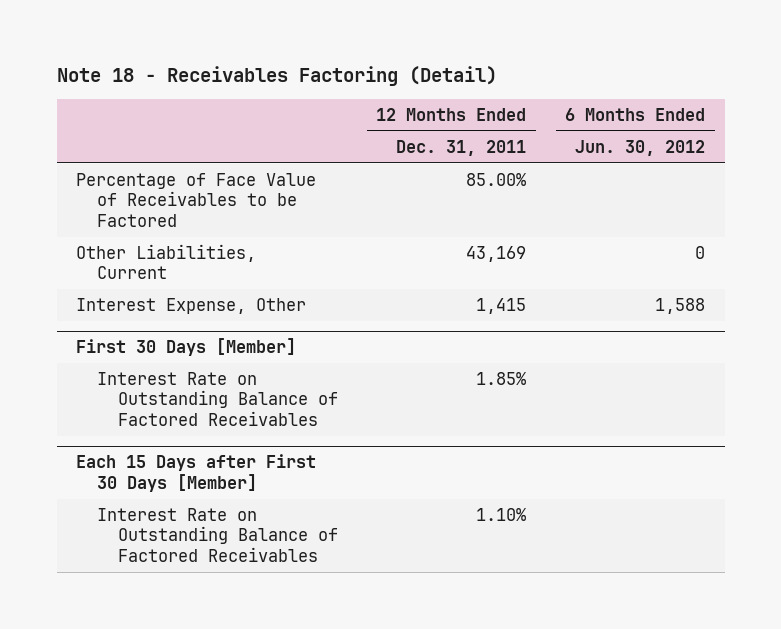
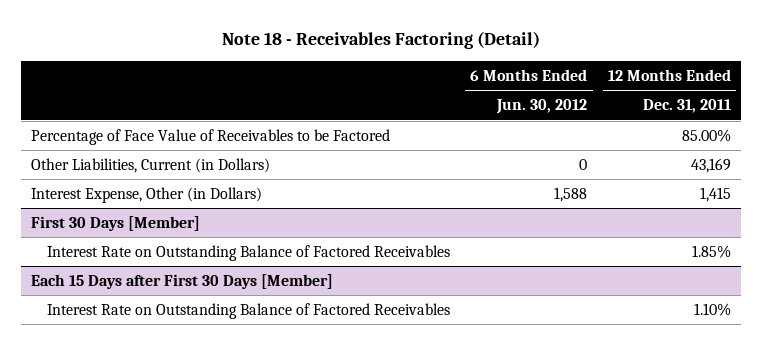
[76,243,257,280] Other Liabilities, Current -> [31,157,271,173] Other Liabilities, Current (in Dollars)
[76,297,307,314] Interest Expense, Other -> [31,186,263,203] Interest Expense, Other (in Dollars)

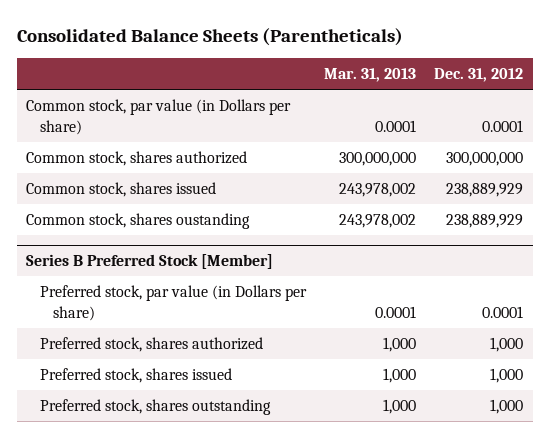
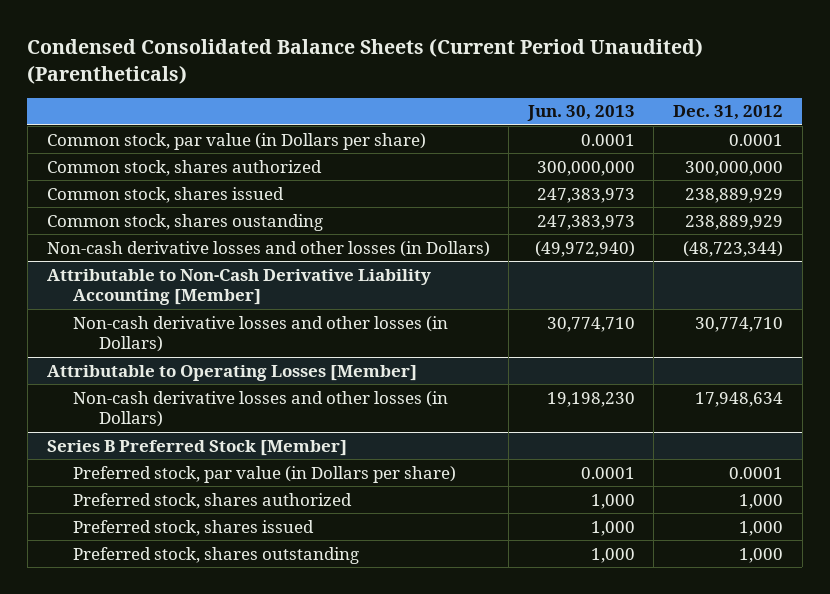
[17,28,404,47] Consolidated Balance Sheets (Parentheticals) -> [27,37,704,84] Condensed Consolidated Balance Sheets (Current Period Unaudited) (Parentheticals)
[324,68,417,83] Mar. 31, 2013 -> none
none -> [526,105,635,122] Jun. 30, 2013
none -> [46,240,490,257] Non-cash derivative losses and other losses (in Dollars)
none -> [46,268,431,306] Attributable to Non-Cash Derivative Liability Accounting [Member]
none -> [72,315,448,353] Non-cash derivative losses and other losses (in Dollars)
none -> [46,364,417,381] Attributable to Operating Losses [Member]
none -> [72,390,448,428] Non-cash derivative losses and other losses (in Dollars)

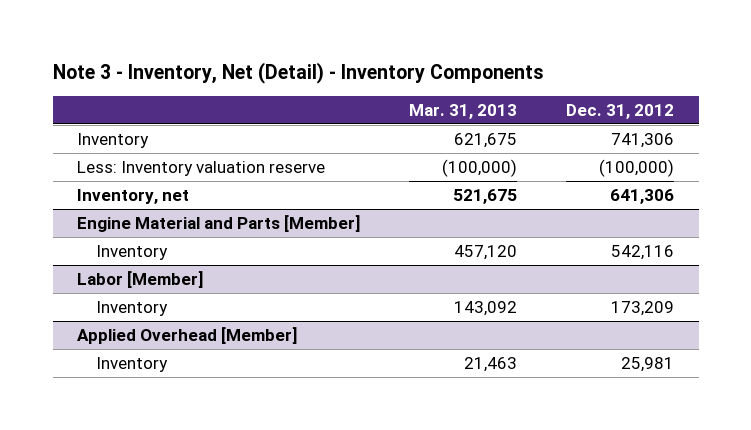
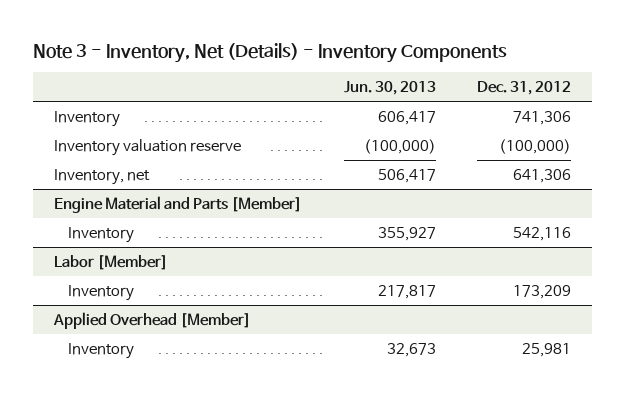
[52,61,544,84] Note 3 - Inventory, Net (Detail) - Inventory Components -> [33,42,508,63] Note 3 - Inventory, Net (Details) - Inventory Components
[409,103,518,119] Mar. 31, 2013 -> none
none -> [343,80,436,95] Jun. 30, 2013
[77,160,326,176] Less: Inventory valuation reserve -> [54,139,242,157] Inventory valuation reserve

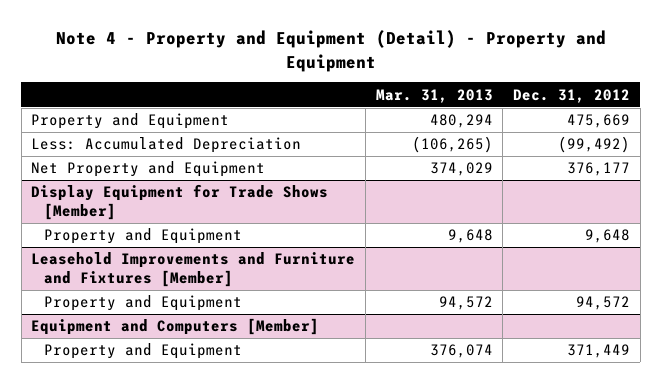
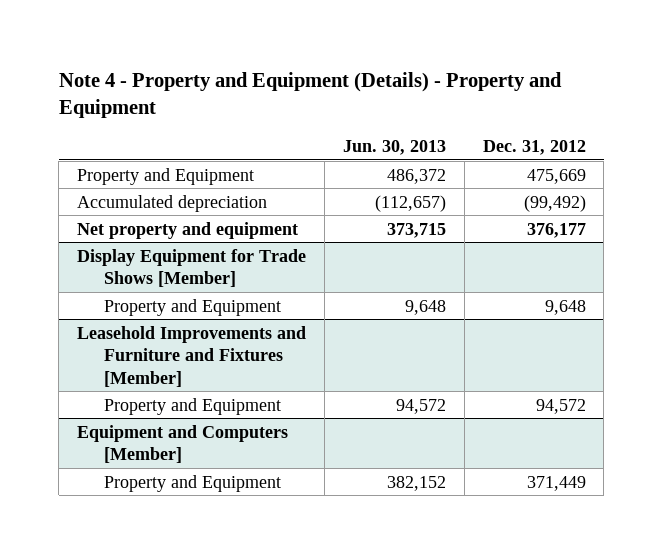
[55,30,606,72] Note 4 - Property and Equipment (Detail) - Property and Equipment -> [58,71,562,119] Note 4 - Property and Equipment (Details) - Property and Equipment
[375,88,493,103] Mar. 31, 2013 -> none
none -> [342,139,446,155] Jun. 30, 2013
[31,137,302,154] Less: Accumulated Depreciation -> [77,194,268,212] Accumulated depreciation
[31,161,266,178] Net Property and Equipment -> [77,221,299,239] Net property and equipment

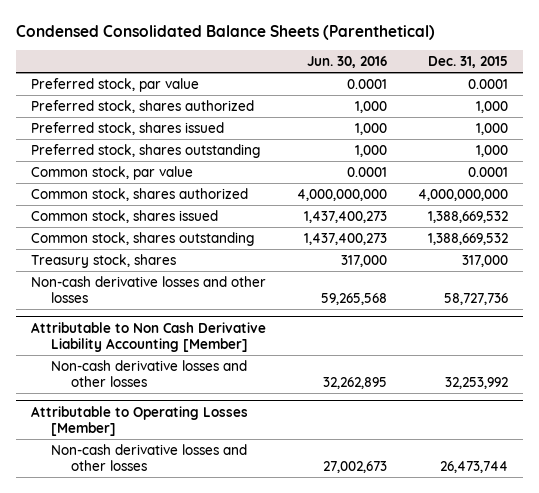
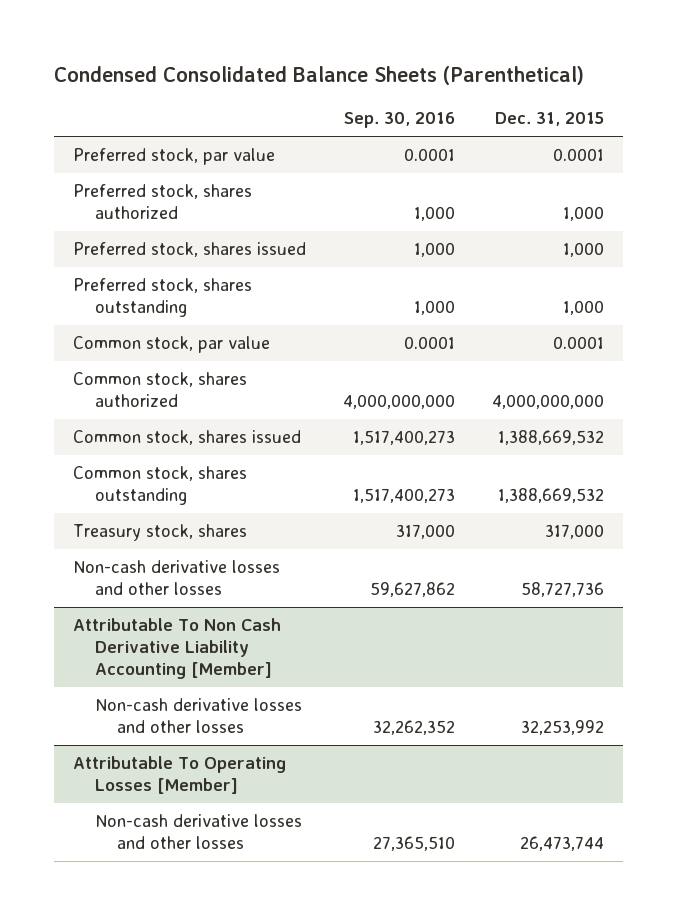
[306,56,387,69] Jun. 30, 2016 -> none
none -> [343,112,455,129] Sep. 30, 2016
[31,321,267,352] Attributable to Non Cash Derivative Liability Accounting [Member] -> [72,618,281,680] Attributable To Non Cash Derivative Liability Accounting [Member]
[31,405,249,436] Attributable to Operating Losses [Member] -> [72,756,286,795] Attributable To Operating Losses [Member]

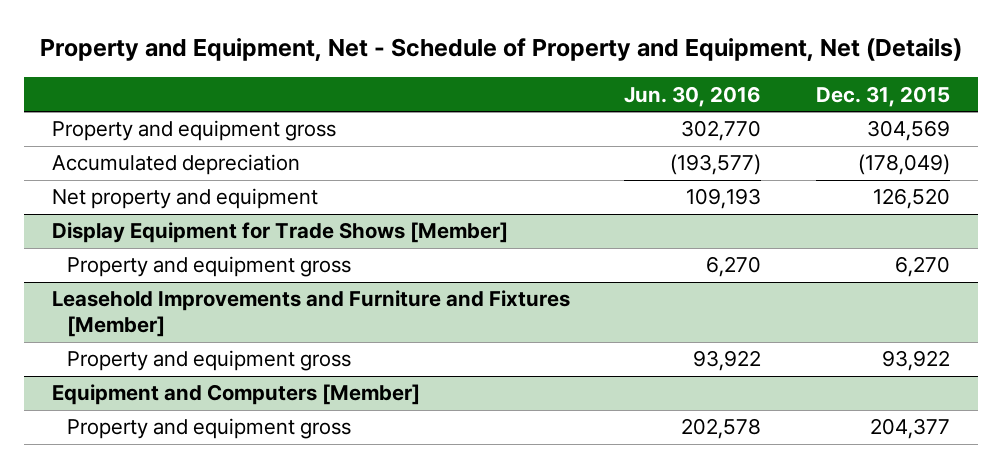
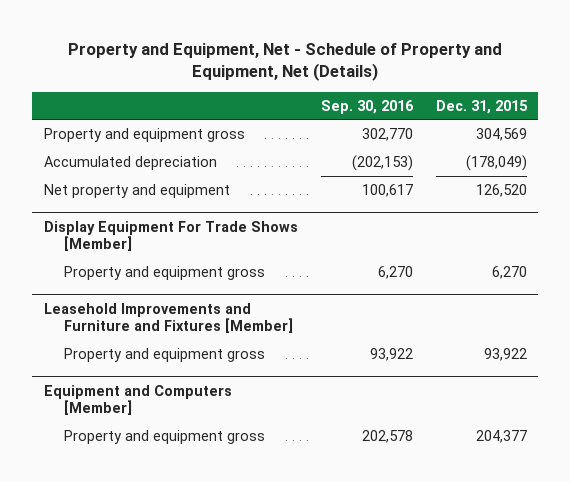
[624,85,762,107] Jun. 30, 2016 -> none
none -> [320,99,414,114] Sep. 30, 2016
[51,222,508,244] Display Equipment for Trade Shows [Member] -> [43,220,298,251] Display Equipment For Trade Shows [Member]

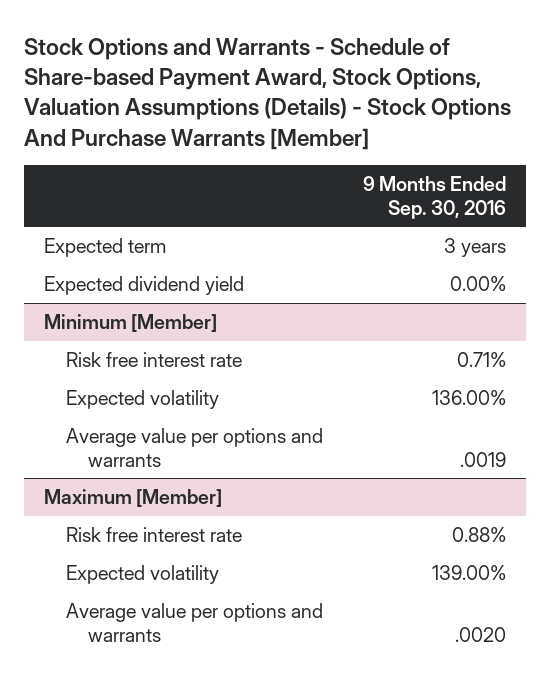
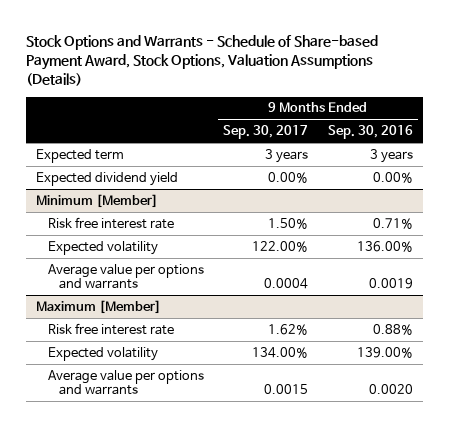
[24,37,512,150] Stock Options and Warrants - Schedule of Share-based Payment Award, Stock Options, Valuation Assumptions (Details) - Stock Options And Purchase Warrants [Member] -> [26,34,379,87] Stock Options and Warrants - Schedule of Share-based Payment Award, Stock Options, Valuation Assumptions (Details)
none -> [223,125,309,140] Sep. 30, 2017
[459,451,506,467] .0019 -> [368,278,413,290] 0.0019
[454,626,506,642] .0020 -> [368,384,413,395] 0.0020

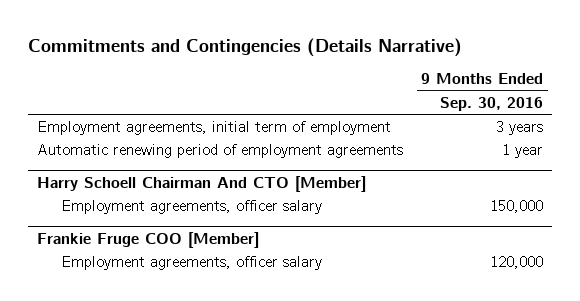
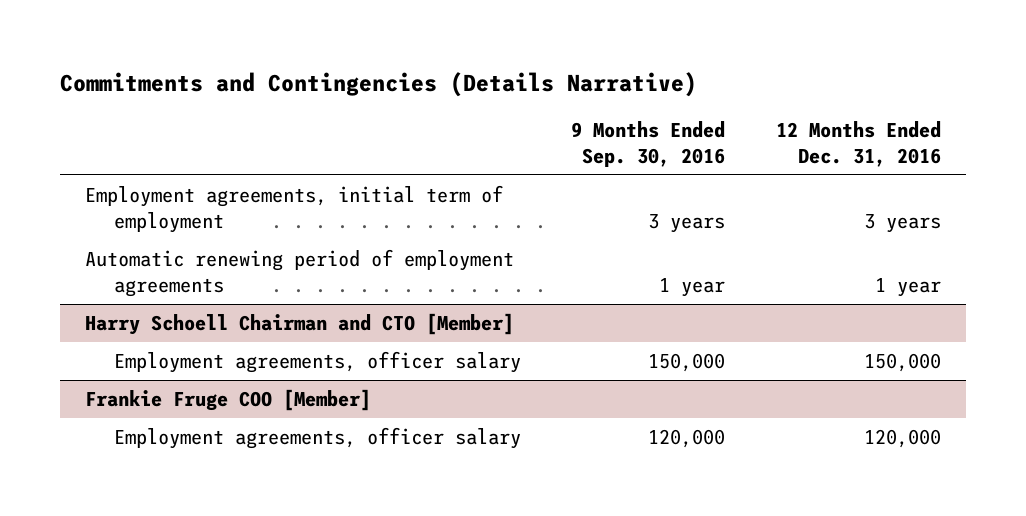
none -> [775,120,941,167] 12 Months Ended Dec. 31, 2016
[36,175,366,192] Harry Schoell Chairman And CTO [Member] -> [85,313,515,336] Harry Schoell Chairman and CTO [Member]

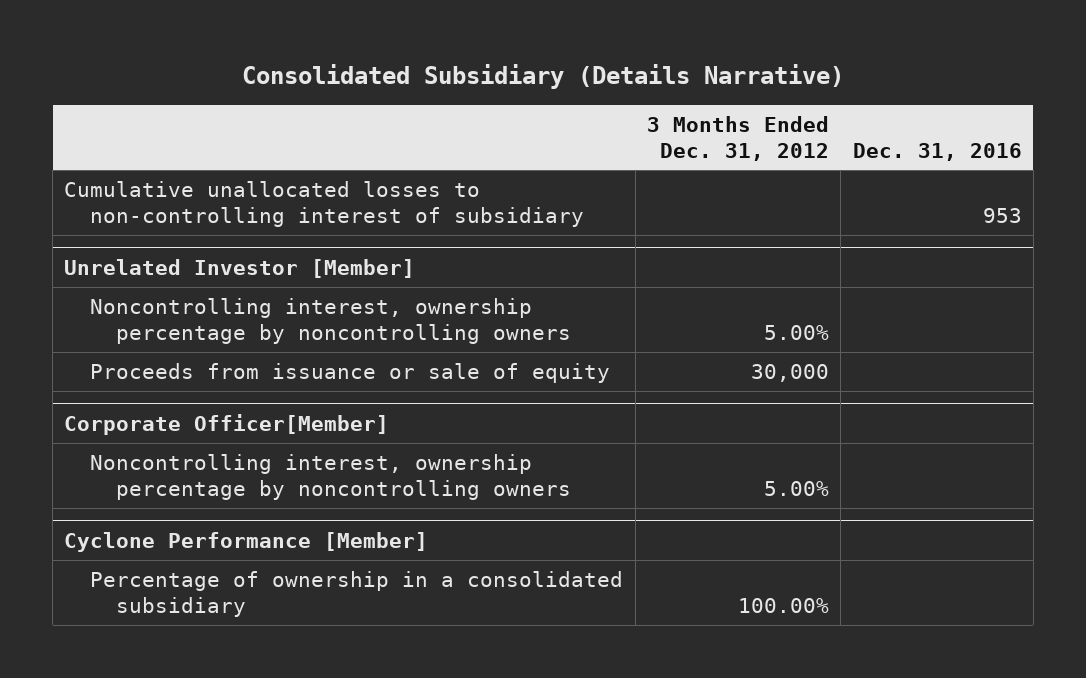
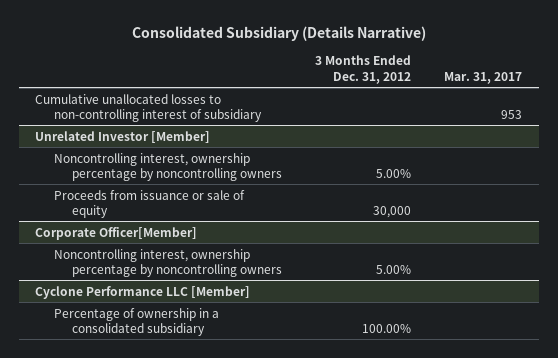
[852,142,1022,161] Dec. 31, 2016 -> none
none -> [444,71,523,84] Mar. 31, 2017
[64,531,429,552] Cyclone Performance [Member] -> [35,285,251,299] Cyclone Performance LLC [Member]

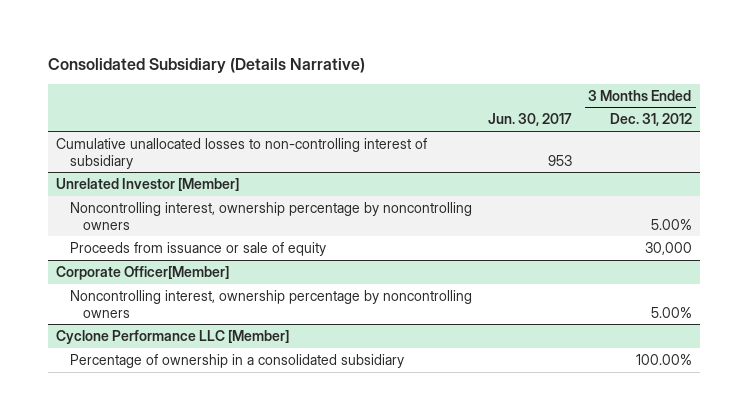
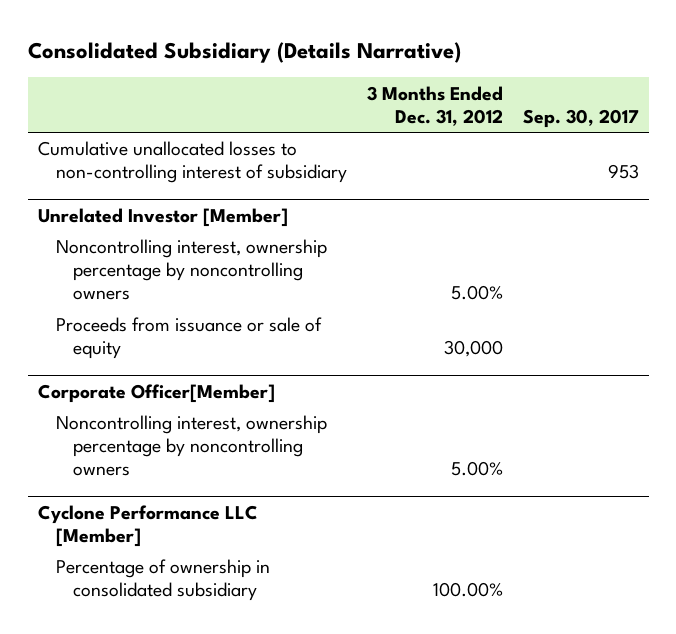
[488,113,573,127] Jun. 30, 2017 -> none
none -> [522,108,639,128] Sep. 30, 2017
[69,354,404,369] Percentage of ownership in a consolidated subsidiary -> [55,559,270,602] Percentage of ownership in consolidated subsidiary

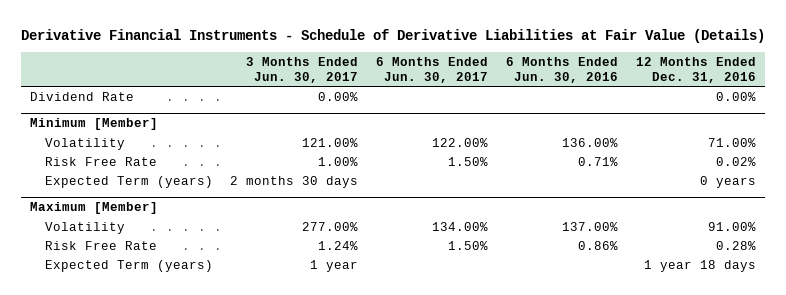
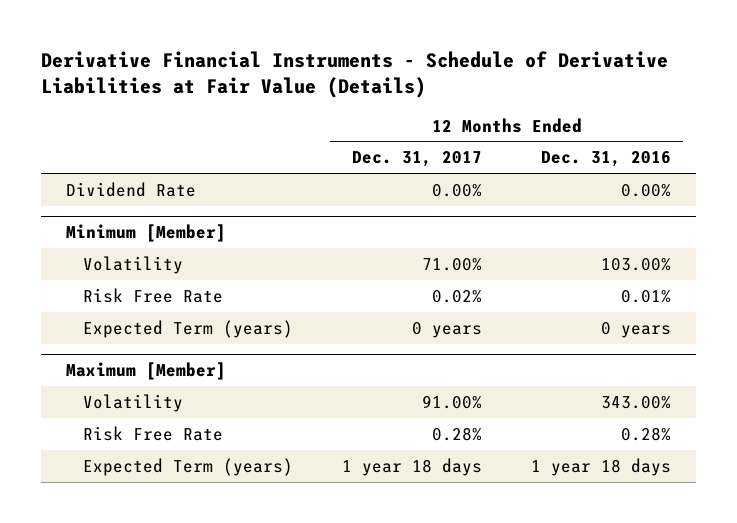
[246,57,359,83] 3 Months Ended Jun. 30, 2017 -> none
[376,57,489,83] 6 Months Ended Jun. 30, 2017 -> none
[506,57,619,83] 6 Months Ended Jun. 30, 2016 -> none
none -> [352,151,483,168] Dec. 31, 2017
[708,137,757,147] 71.00% -> [601,257,672,271] 103.00%
[716,156,757,166] 0.02% -> [621,289,672,303] 0.01%
[708,221,757,231] 91.00% -> [601,395,672,409] 343.00%

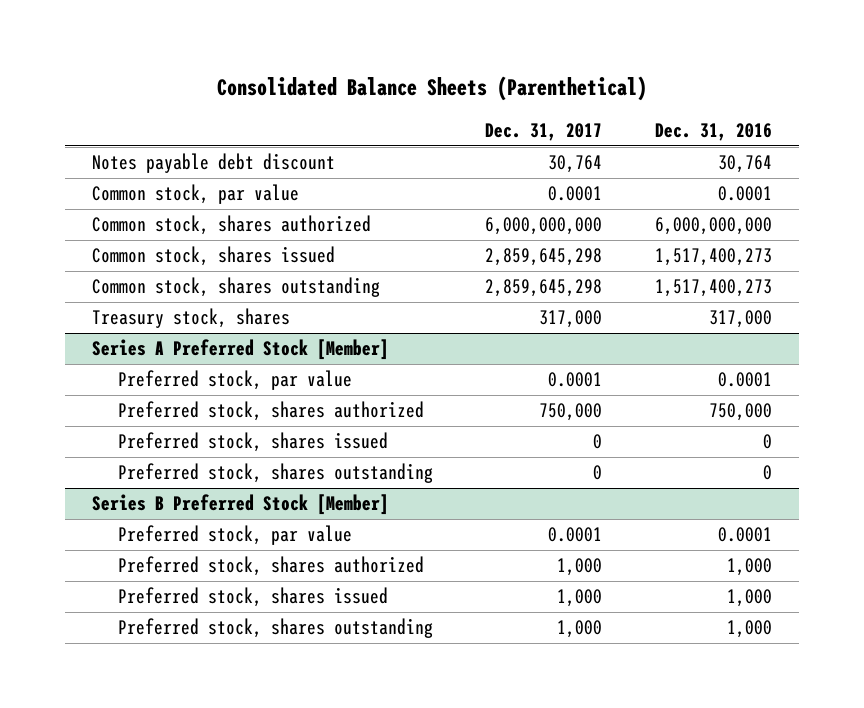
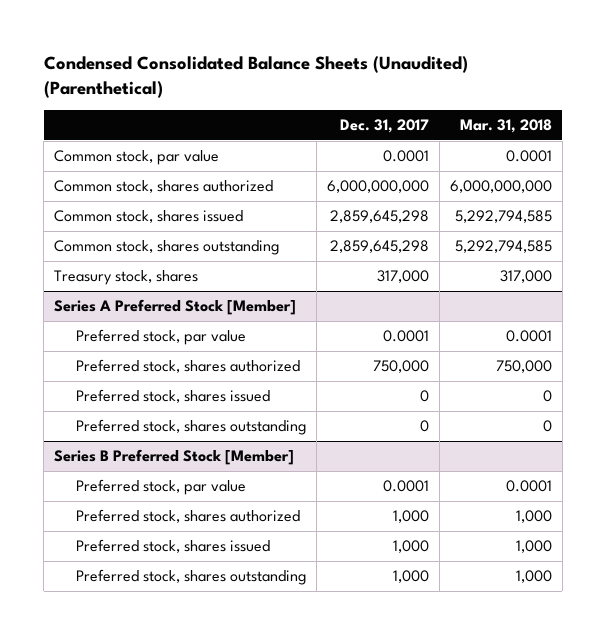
[216,76,647,102] Consolidated Balance Sheets (Parenthetical) -> [43,55,468,98] Condensed Consolidated Balance Sheets (Unaudited) (Parenthetical)
[655,123,773,142] Dec. 31, 2016 -> none
none -> [459,119,552,134] Mar. 31, 2018
[91,153,335,174] Notes payable debt discount -> none

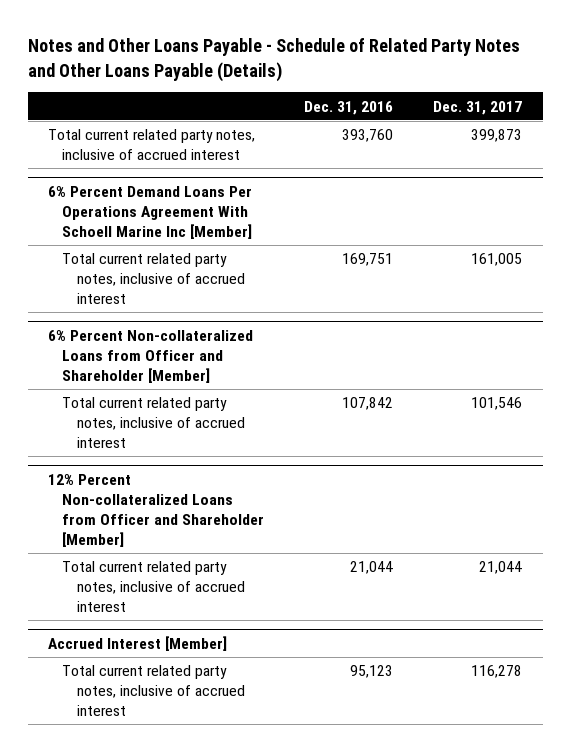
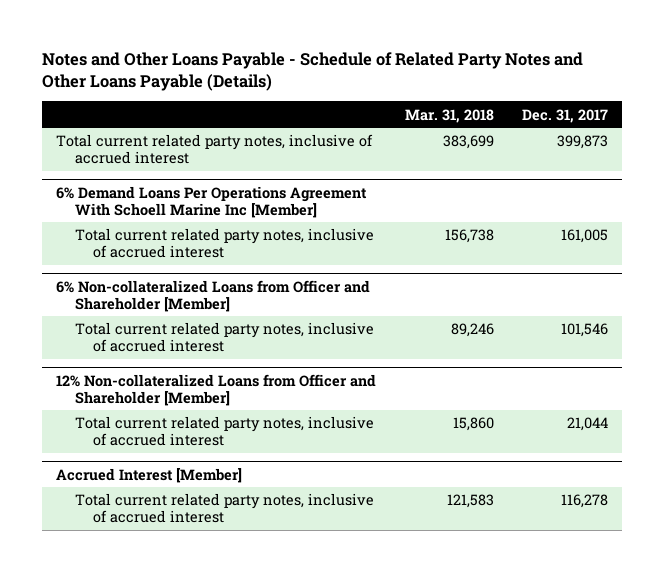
[304,100,394,115] Dec. 31, 2016 -> none
none -> [404,108,494,123] Mar. 31, 2018
[47,186,253,239] 6% Percent Demand Loans Per Operations Agreement With Schoell Marine Inc [Member] -> [56,185,368,218] 6% Demand Loans Per Operations Agreement With Schoell Marine Inc [Member]
[47,330,253,383] 6% Percent Non-collateralized Loans from Officer and Shareholder [Member] -> [56,279,371,312] 6% Non-collateralized Loans from Officer and Shareholder [Member]
[47,474,265,547] 12% Percent Non-collateralized Loans from Officer and Shareholder [Member] -> [56,373,377,406] 12% Non-collateralized Loans from Officer and Shareholder [Member]

